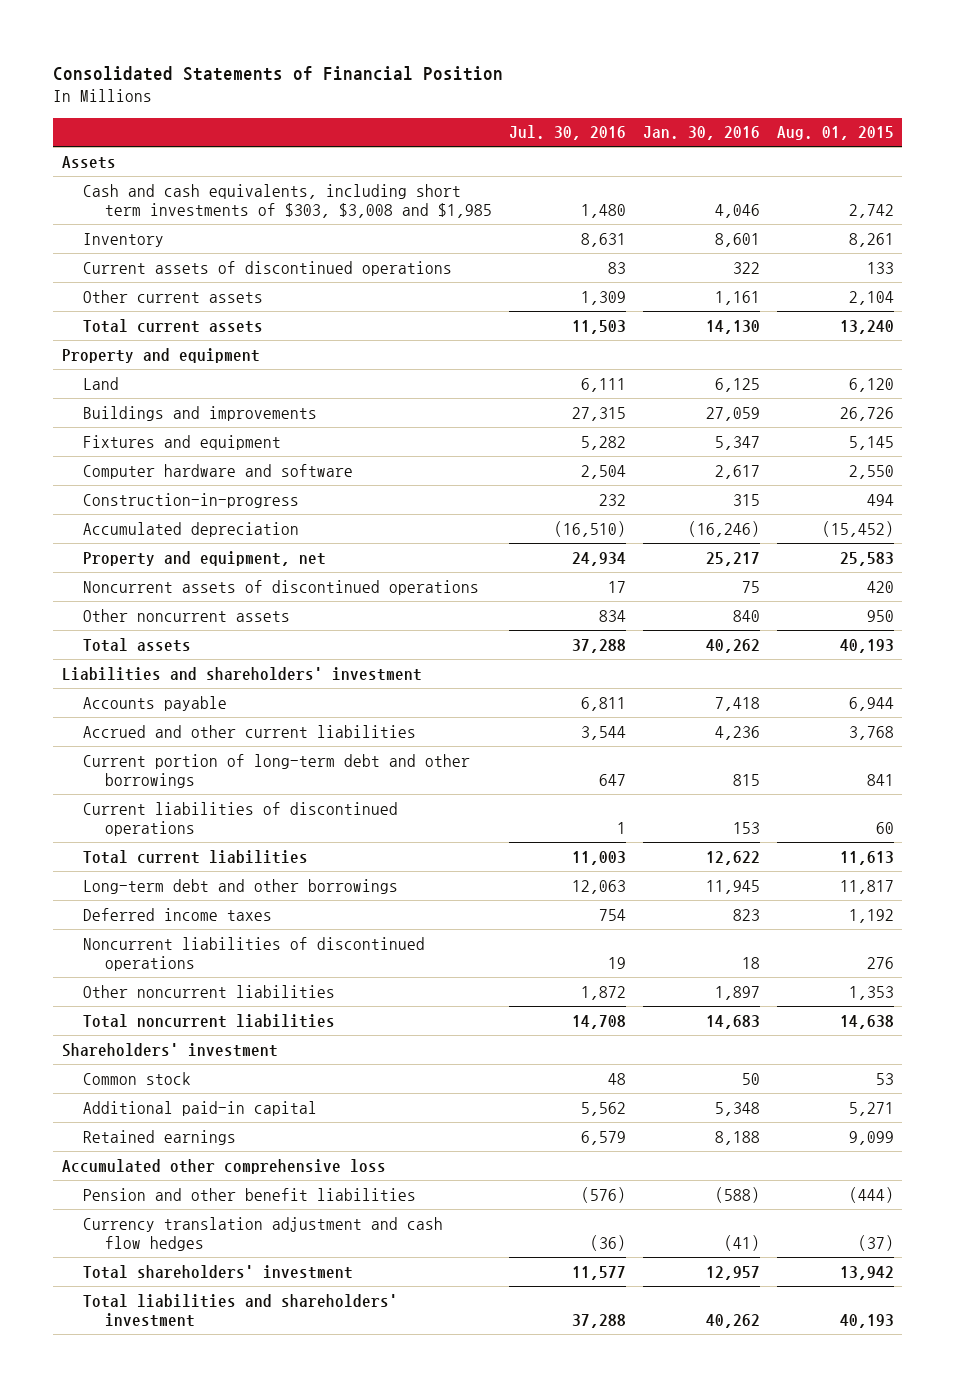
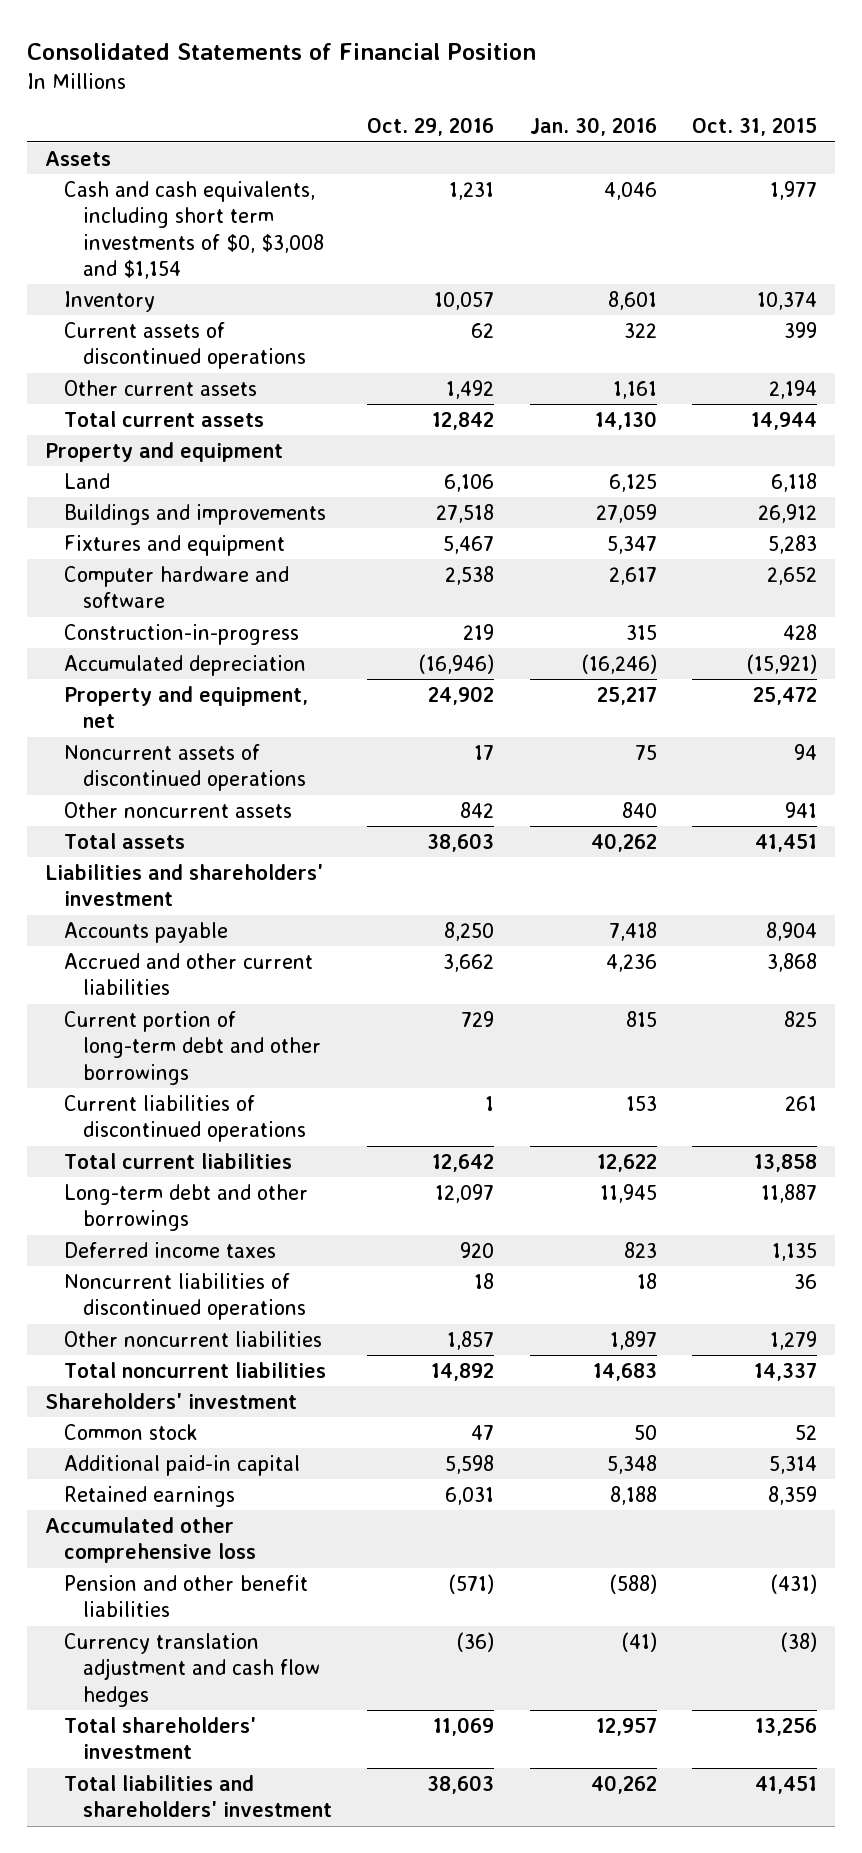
[508,125,626,141] Jul. 30, 2016 -> none
[776,126,894,141] Aug. 01, 2015 -> none
none -> [367,117,495,137] Oct. 29, 2016
none -> [692,117,818,137] Oct. 31, 2015
[83,183,492,219] Cash and cash equivalents, including short term investments of $303, $3,008 and $1,985 -> [63,180,324,279] Cash and cash equivalents, including short term investments of $0, $3,008 and $1,154

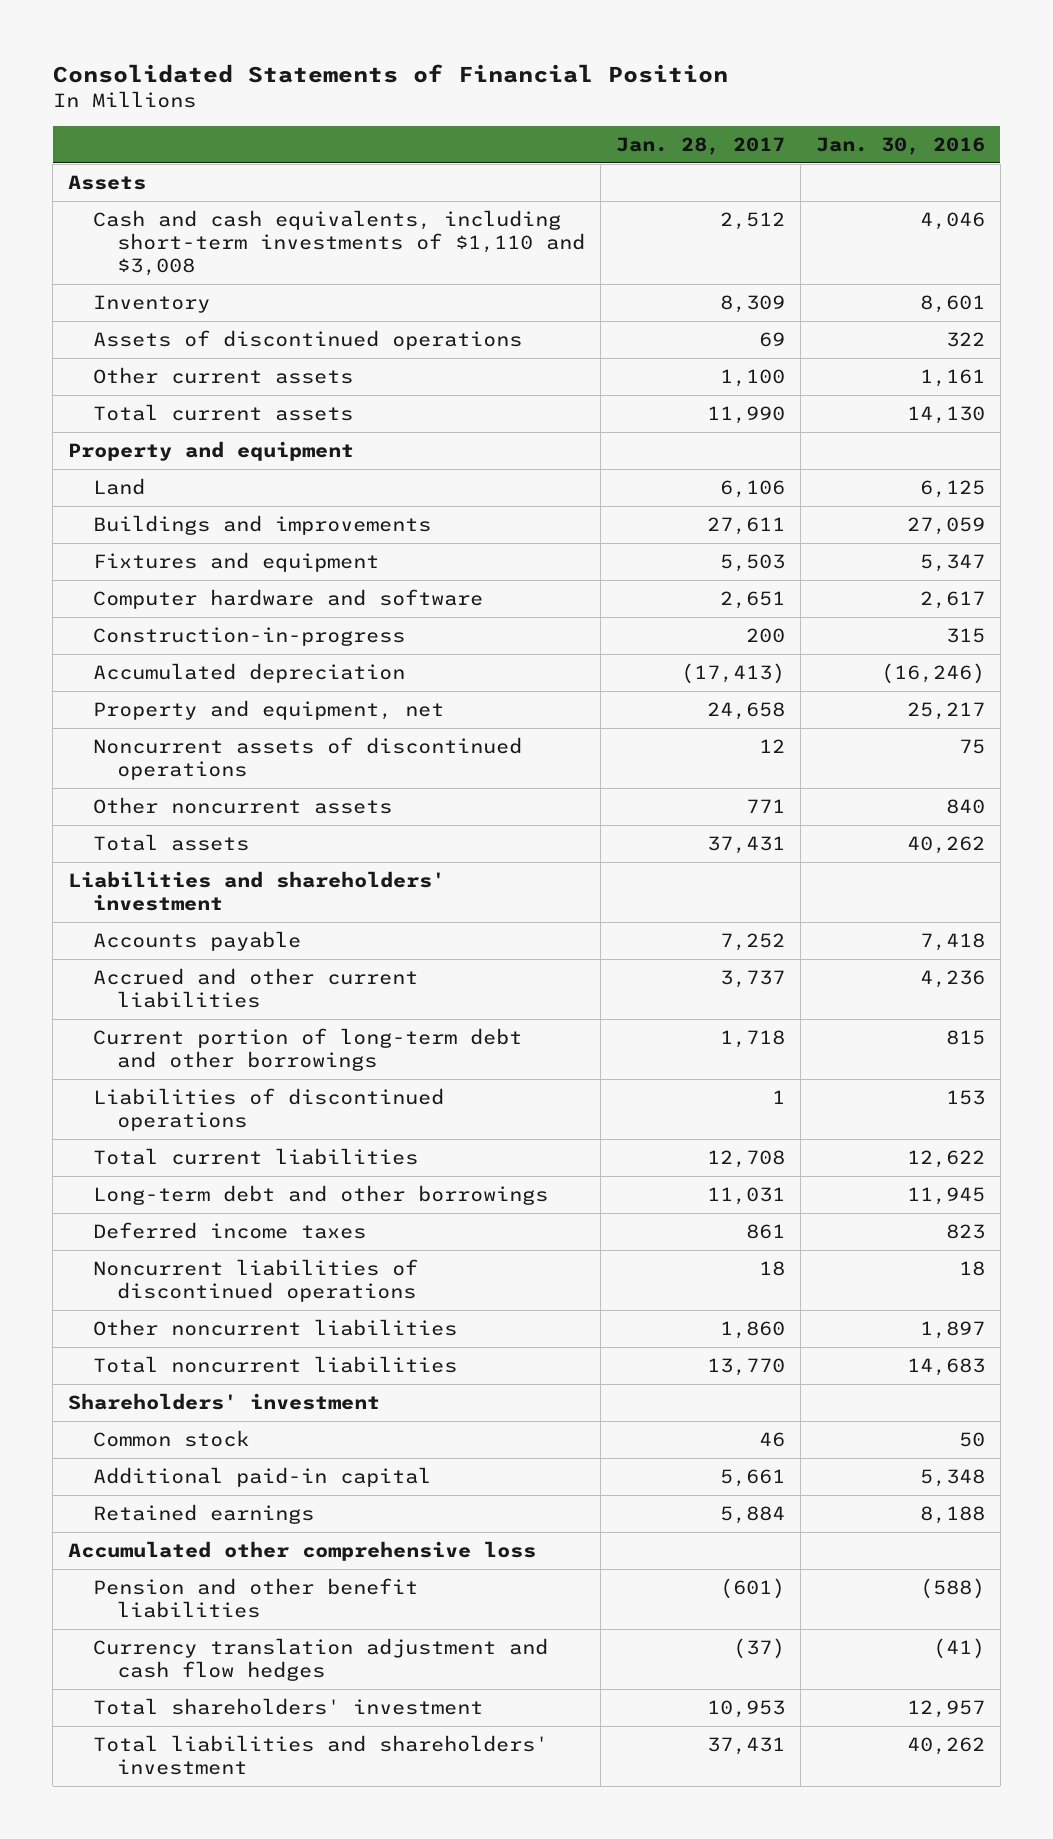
[367,117,495,137] Oct. 29, 2016 -> none
[692,117,818,137] Oct. 31, 2015 -> none
none -> [616,136,786,155] Jan. 28, 2017
[63,180,324,279] Cash and cash equivalents, including short term investments of $0, $3,008 and $1,154 -> [92,209,586,276] Cash and cash equivalents, including short-term investments of $1,110 and $3,008
[63,321,306,370] Current assets of discontinued operations -> [92,329,522,350] Assets of discontinued operations
[63,1094,306,1143] Current liabilities of discontinued operations -> [92,1087,444,1131] Liabilities of discontinued operations

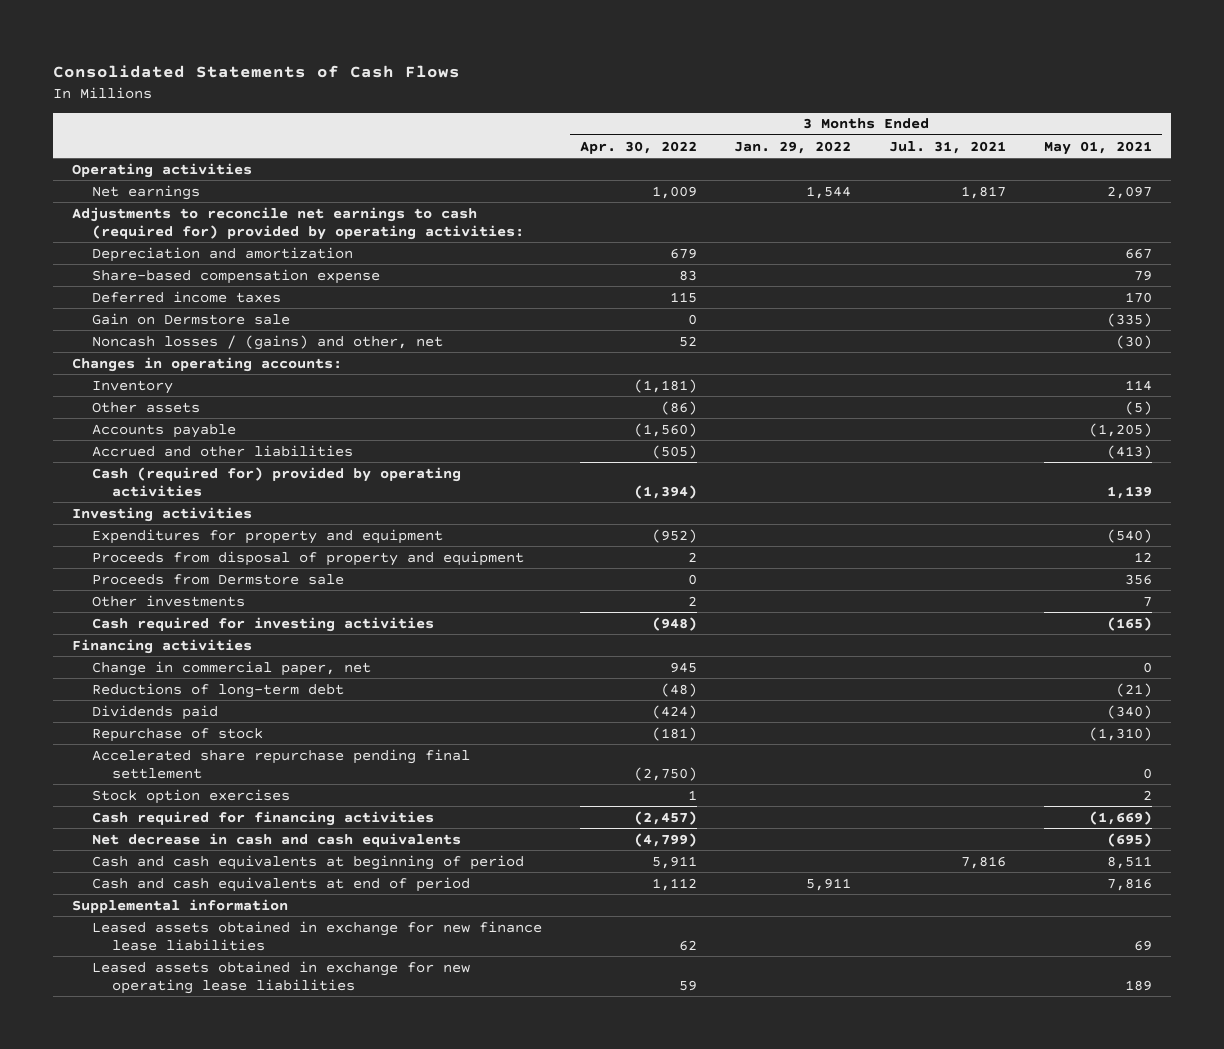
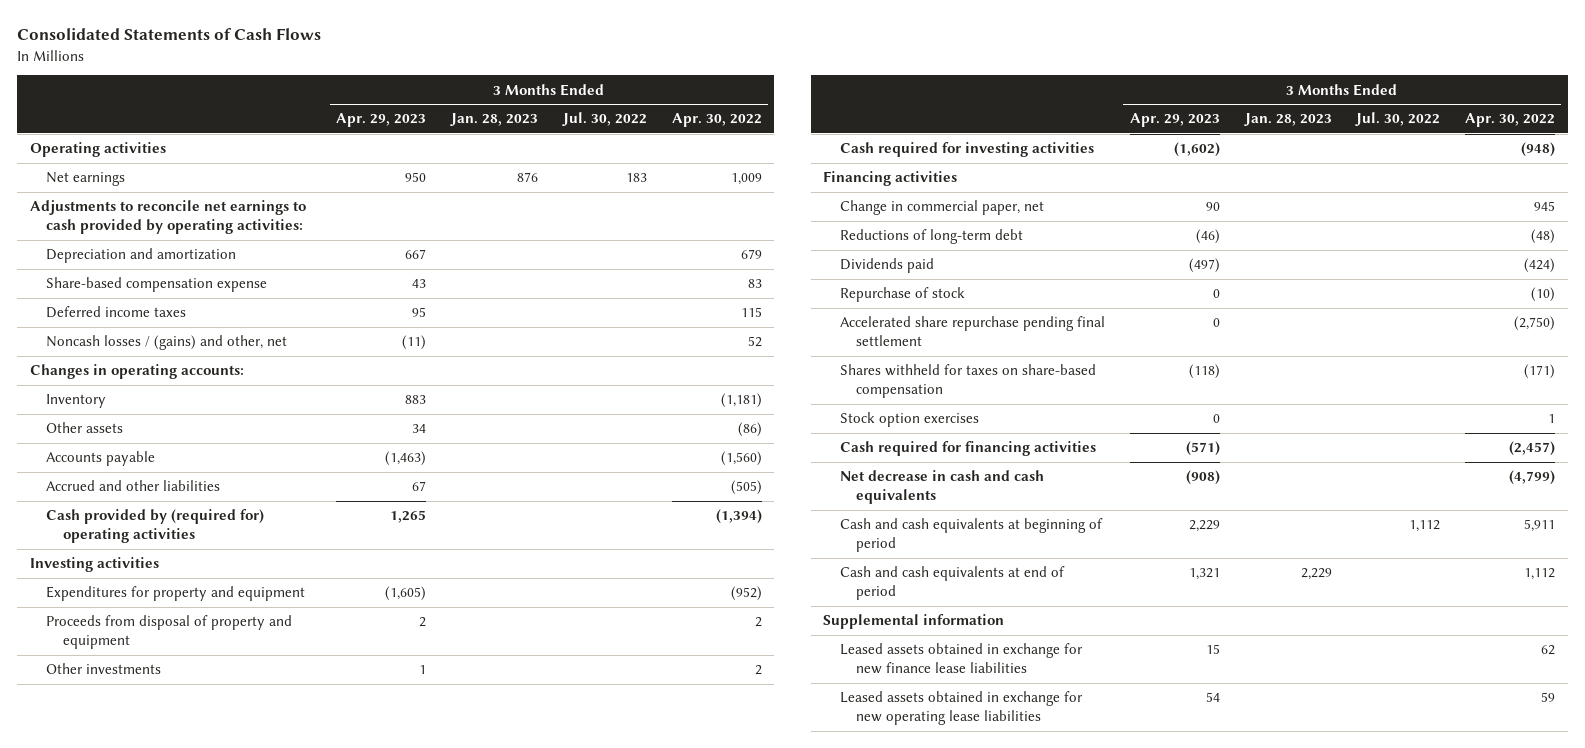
[734,140,852,154] Jan. 29, 2022 -> none
[889,140,1007,154] Jul. 31, 2021 -> none
[1044,140,1153,155] May 01, 2021 -> none
none -> [336,113,427,128] Apr. 29, 2023
none -> [449,113,538,127] Jan. 28, 2023
none -> [561,112,647,127] Jul. 30, 2022
[71,206,524,240] Adjustments to reconcile net earnings to cash (required for) provided by operating activities: -> [29,200,306,235] Adjustments to reconcile net earnings to cash provided by operating activities:
[91,312,290,325] Gain on Dermstore sale -> none
[91,466,461,497] Cash (required for) provided by operating activities -> [46,509,265,544] Cash provided by (required for) operating activities
[91,573,344,585] Proceeds from Dermstore sale -> none
[651,726,697,741] (181) -> [1531,287,1556,303] (10)
none -> [839,364,1096,399] Shares withheld for taxes on share-based compensation

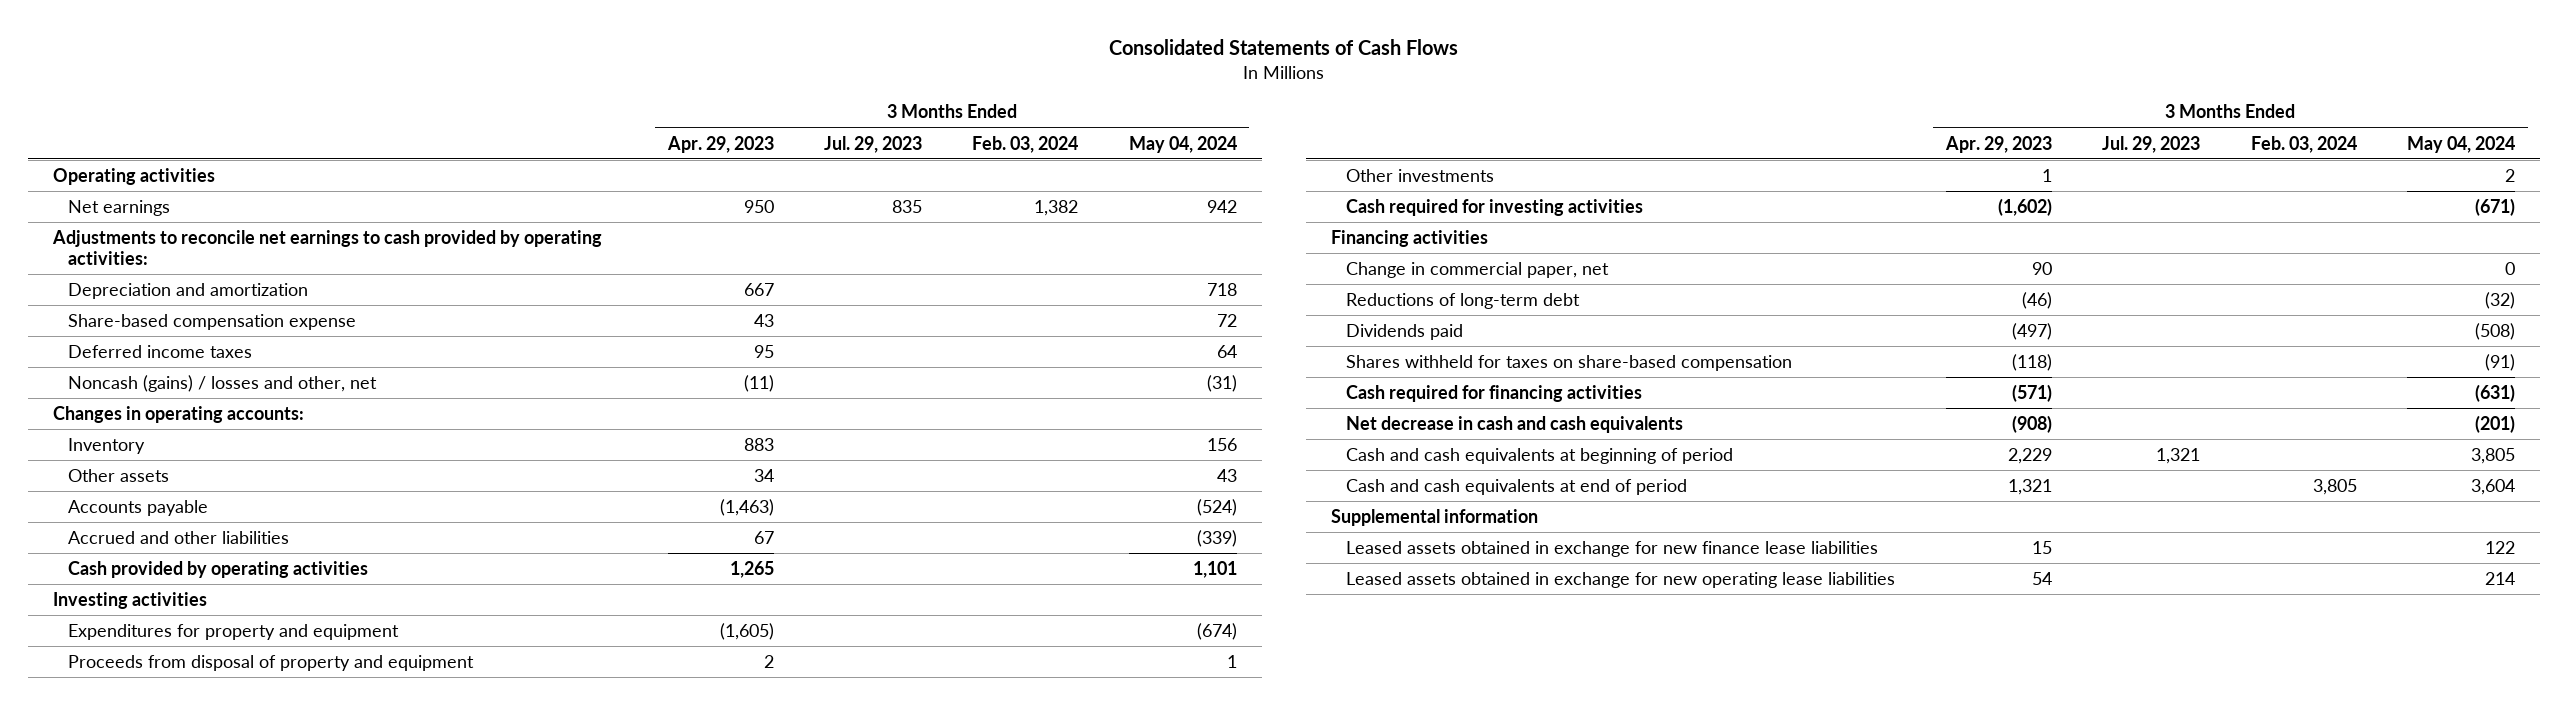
[449,113,538,127] Jan. 28, 2023 -> none
[561,112,647,127] Jul. 30, 2022 -> none
[671,113,762,128] Apr. 30, 2022 -> none
none -> [824,135,923,153] Jul. 29, 2023
none -> [972,135,1079,153] Feb. 03, 2024
none -> [1128,135,1237,153] May 04, 2024
[46,335,288,351] Noncash losses / (gains) and other, net -> [68,374,378,392] Noncash (gains) / losses and other, net
[46,509,265,544] Cash provided by (required for) operating activities -> [68,560,369,578] Cash provided by operating activities
[839,287,965,303] Repurchase of stock -> none
[839,316,1105,347] Accelerated share repurchase pending final settlement -> none
[839,412,979,428] Stock option exercises -> none

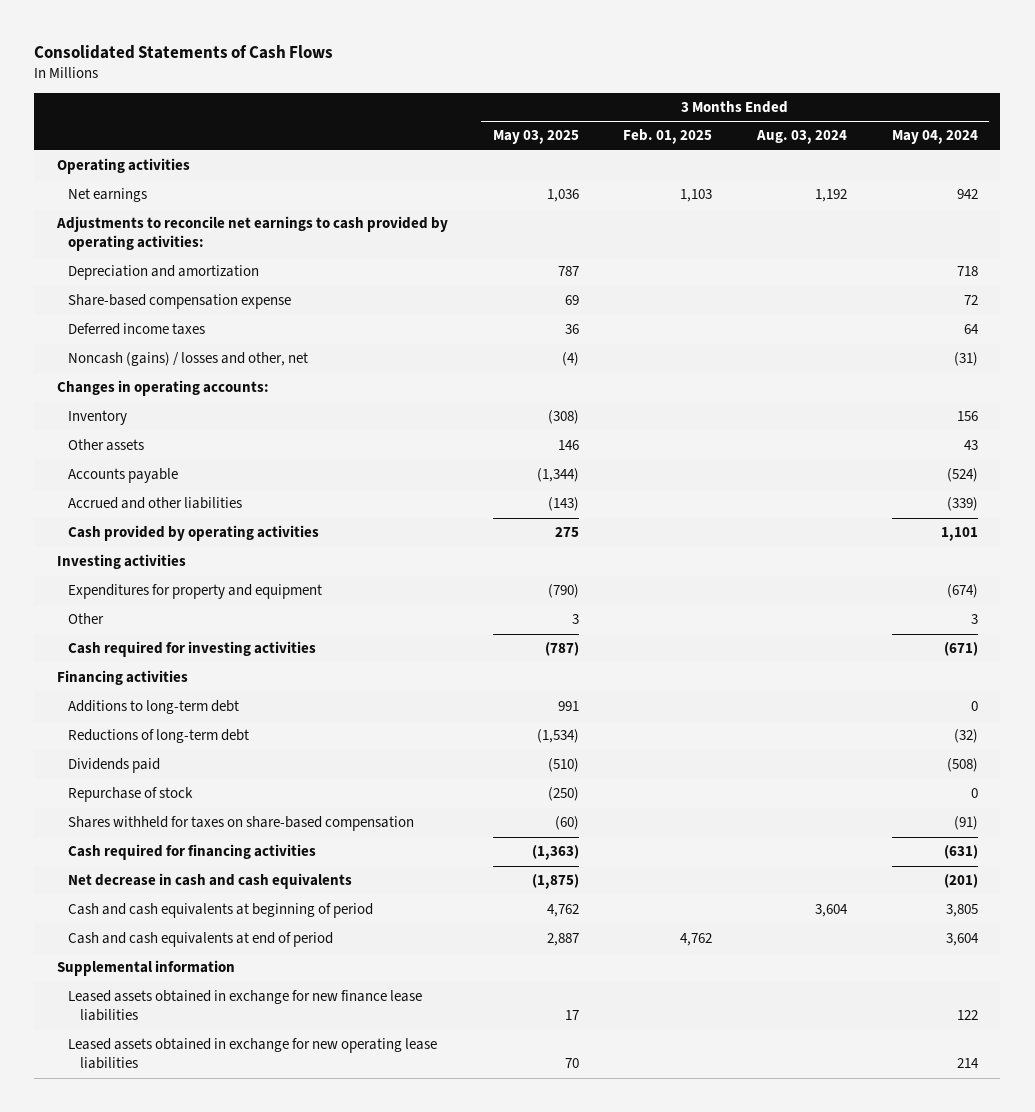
[666,135,774,153] Apr. 29, 2023 -> none
[824,135,923,153] Jul. 29, 2023 -> none
[972,135,1079,153] Feb. 03, 2024 -> none
none -> [492,130,579,145] May 03, 2025
none -> [623,129,713,145] Feb. 01, 2025
none -> [756,130,848,145] Aug. 03, 2024
[68,654,475,671] Proceeds from disposal of property and equipment -> none
[1346,168,1495,182] Other investments -> [68,613,105,625] Other
[2504,168,2515,182] 2 -> [970,614,978,625] 3
[1346,261,1610,278] Change in commercial paper, net -> none
none -> [68,700,240,715] Additions to long-term debt
none -> [68,787,194,803] Repurchase of stock

